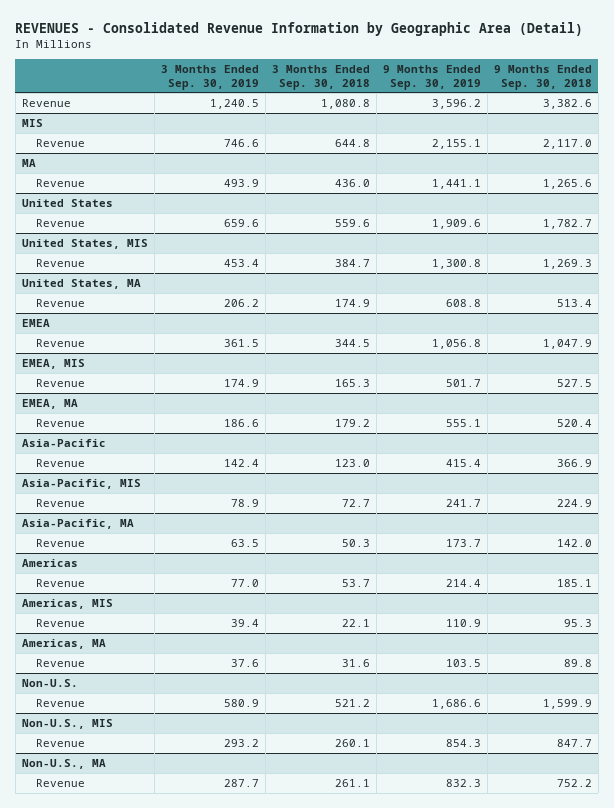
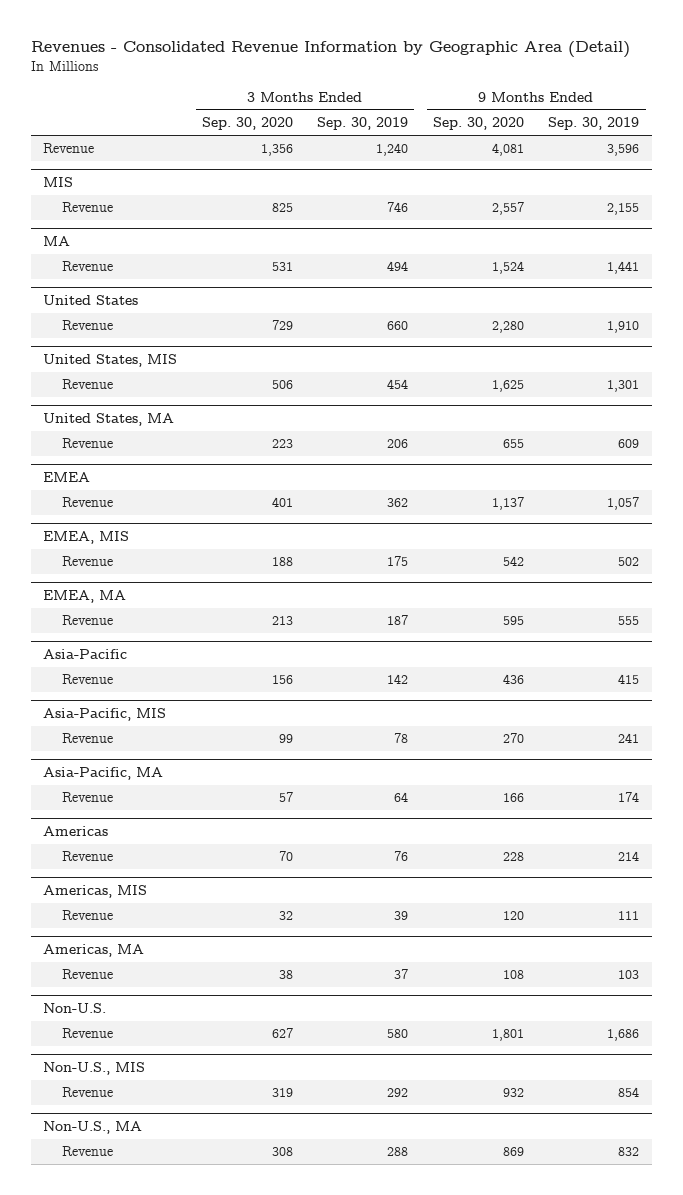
[15,21,584,36] REVENUES - Consolidated Revenue Information by Geographic Area (Detail) -> [30,41,630,59] Revenues - Consolidated Revenue Information by Geographic Area (Detail)
[271,65,370,90] 3 Months Ended Sep. 30, 2018 -> none
[493,65,592,90] 9 Months Ended Sep. 30, 2018 -> none
none -> [201,117,293,131] Sep. 30, 2020
none -> [432,117,524,131] Sep. 30, 2020
[209,98,259,109] 1,240.5 -> [376,143,409,157] 1,240
[431,98,481,109] 3,596.2 -> [607,144,640,157] 3,596
[223,138,259,147] 746.6 -> [387,202,409,213] 746
[431,138,481,149] 2,155.1 -> [607,203,640,216] 2,155
[223,178,259,187] 493.9 -> [387,261,409,272] 494
[431,178,481,189] 1,441.1 -> [607,261,640,275] 1,441
[223,218,259,227] 659.6 -> [387,321,409,331] 660
[431,218,481,229] 1,909.6 -> [607,321,640,334] 1,910
[223,258,259,267] 453.4 -> [387,379,409,390] 454
[431,258,481,269] 1,300.8 -> [607,380,640,393] 1,301
[223,298,259,307] 206.2 -> [387,439,409,449] 206
[445,298,481,307] 608.8 -> [618,439,640,449] 609
[223,338,259,347] 361.5 -> [387,498,409,508] 362
[431,338,481,349] 1,056.8 -> [607,497,640,511] 1,057
[223,378,259,387] 174.9 -> [387,556,409,567] 175
[445,378,481,387] 501.7 -> [618,557,640,567] 502
[223,418,259,427] 186.6 -> [387,615,409,626] 187
[445,418,481,427] 555.1 -> [618,616,640,626] 555
[223,458,259,467] 142.4 -> [387,674,409,685] 142
[445,458,481,467] 415.4 -> [618,674,640,685] 415
[230,498,259,507] 78.9 -> [394,733,409,744] 78
[445,498,481,507] 241.7 -> [618,733,640,744] 241
[230,538,259,547] 63.5 -> [394,792,409,803] 64
[445,538,481,547] 173.7 -> [618,792,640,803] 174
[230,578,259,587] 77.0 -> [394,851,409,862] 76
[445,578,481,587] 214.4 -> [618,851,640,862] 214
[230,618,259,627] 39.4 -> [394,911,409,921] 39
[445,618,481,627] 110.9 -> [618,911,640,921] 111
[230,658,259,667] 37.6 -> [394,969,409,980] 37
[445,658,481,667] 103.5 -> [618,970,640,980] 103
[223,698,259,707] 580.9 -> [387,1029,409,1039] 580
[431,698,481,709] 1,686.6 -> [607,1029,640,1042] 1,686
[223,738,259,747] 293.2 -> [387,1088,409,1098] 292
[445,738,481,747] 854.3 -> [618,1087,640,1098] 854
[223,778,259,787] 287.7 -> [387,1147,409,1157] 288
[445,778,481,787] 832.3 -> [618,1147,640,1157] 832

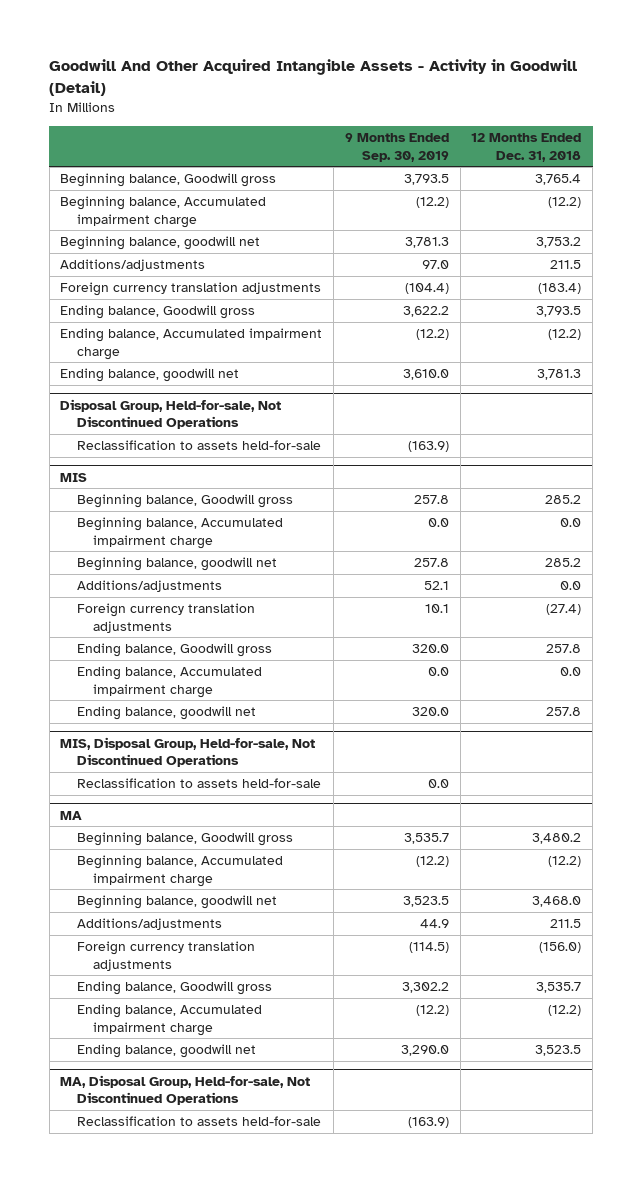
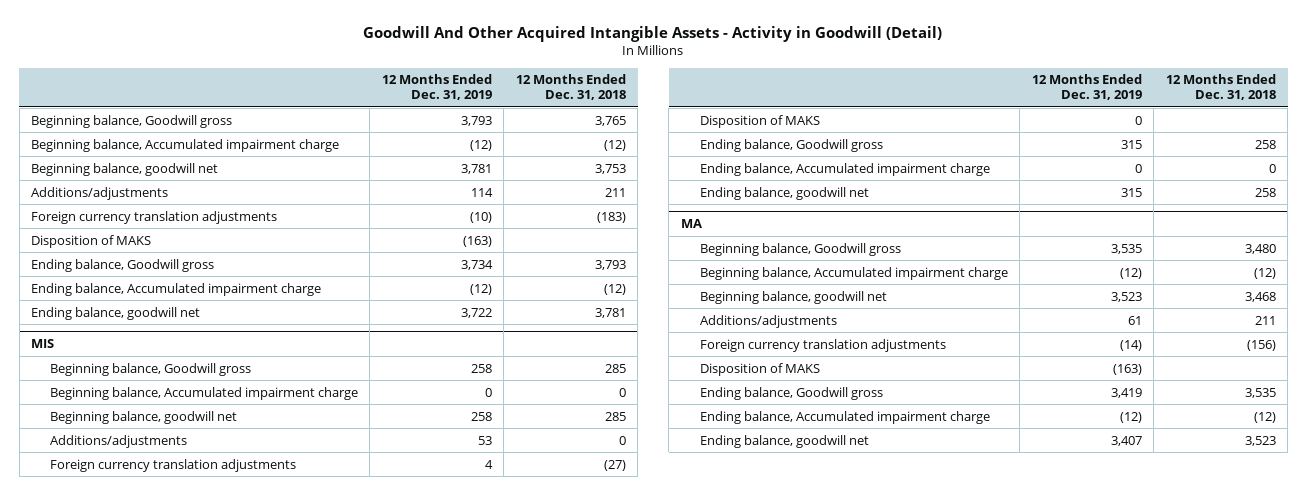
[344,133,449,162] 9 Months Ended Sep. 30, 2019 -> none
none -> [381,74,492,101] 12 Months Ended Dec. 31, 2019
[60,398,282,430] Disposal Group, Held-for-sale, Not Discontinued Operations -> none
[76,440,321,451] Reclassification to assets held-for-sale -> none
[535,174,582,186] 3,765.4 -> [594,115,626,126] 3,765
[548,197,582,209] (12.2) -> [603,139,626,151] (12)
[536,237,582,249] 3,753.2 -> [594,163,626,174] 3,753
[550,260,582,270] 211.5 -> [604,187,626,197] 211
[538,283,582,295] (183.4) -> [596,211,626,223] (183)
none -> [31,234,152,248] Disposition of MAKS
[536,306,582,318] 3,793.5 -> [594,259,626,270] 3,793
[548,329,582,341] (12.2) -> [603,283,626,295] (12)
[537,369,582,381] 3,781.3 -> [594,307,626,318] 3,781
[60,736,316,768] MIS, Disposal Group, Held-for-sale, Not Discontinued Operations -> none
[76,778,321,789] Reclassification to assets held-for-sale -> none
[545,495,582,505] 285.2 -> [604,363,626,373] 285
[560,518,582,528] 0.0 -> [618,387,626,397] 0
[545,558,582,568] 285.2 -> [604,411,626,421] 285
[560,581,582,591] 0.0 -> [618,435,626,445] 0
[546,604,582,616] (27.4) -> [603,459,626,471] (27)
none -> [699,114,820,128] Disposition of MAKS
[546,644,582,654] 257.8 -> [1254,139,1276,149] 258
[560,667,582,677] 0.0 -> [1268,163,1276,173] 0
[546,707,582,717] 257.8 -> [1254,187,1276,197] 258
[60,1074,311,1106] MA, Disposal Group, Held-for-sale, Not Discontinued Operations -> none
[76,1116,321,1127] Reclassification to assets held-for-sale -> none
[532,833,582,845] 3,480.2 -> [1244,243,1276,254] 3,480
[548,856,582,868] (12.2) -> [1253,267,1276,279] (12)
[532,896,582,908] 3,468.0 -> [1244,291,1276,302] 3,468
[550,919,582,929] 211.5 -> [1254,315,1276,325] 211
[539,942,582,954] (156.0) -> [1246,339,1276,351] (156)
none -> [699,362,820,376] Disposition of MAKS
[536,982,582,994] 3,535.7 -> [1244,387,1276,398] 3,535
[548,1005,582,1017] (12.2) -> [1253,411,1276,423] (12)
[535,1045,582,1057] 3,523.5 -> [1244,435,1276,446] 3,523

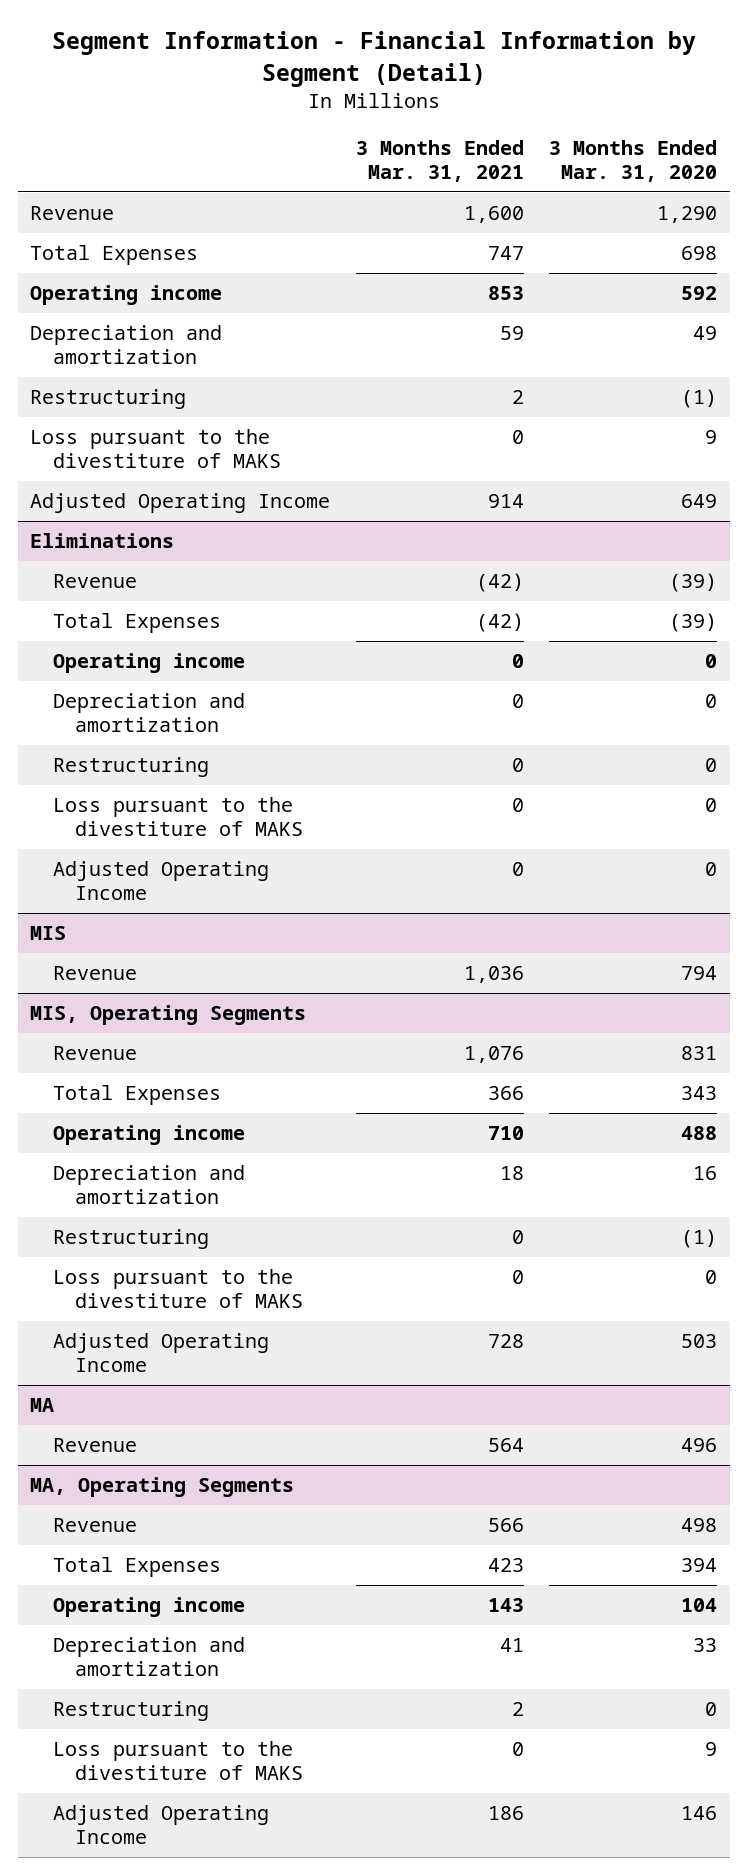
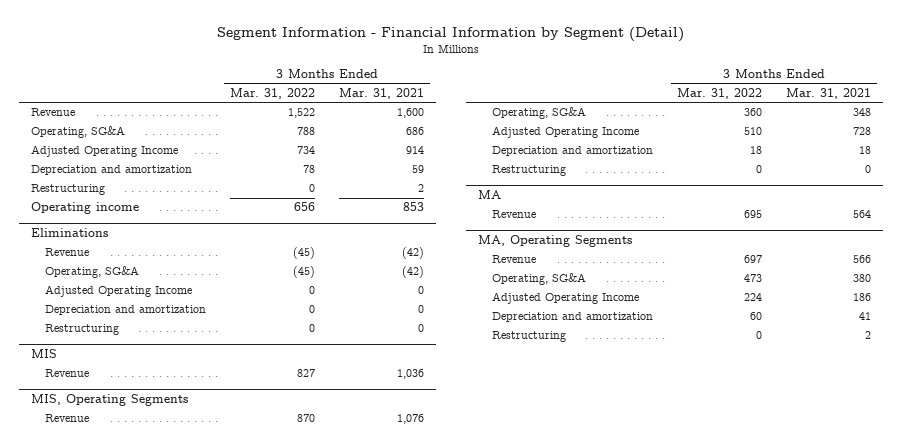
[549,140,718,183] 3 Months Ended Mar. 31, 2020 -> none
none -> [230,87,316,99] Mar. 31, 2022
[30,245,199,266] Total Expenses -> none
none -> [31,126,126,139] Operating, SG&A
[30,493,331,514] Adjusted Operating Income -> [31,145,179,158] Adjusted Operating Income
[30,429,281,469] Loss pursuant to the divestiture of MAKS -> none
[30,285,223,306] Operating income -> [31,202,140,215] Operating income
[52,613,221,634] Total Expenses -> none
[52,653,245,674] Operating income -> none
none -> [45,266,140,279] Operating, SG&A
[52,861,269,901] Adjusted Operating Income -> [45,285,193,298] Adjusted Operating Income
[52,797,303,837] Loss pursuant to the divestiture of MAKS -> none
[52,1085,221,1106] Total Expenses -> none
[52,1125,245,1146] Operating income -> none
none -> [491,107,586,120] Operating, SG&A
[52,1333,269,1373] Adjusted Operating Income -> [491,126,639,139] Adjusted Operating Income
[52,1269,303,1309] Loss pursuant to the divestiture of MAKS -> none
[52,1557,221,1578] Total Expenses -> none
[52,1597,245,1618] Operating income -> none
none -> [491,273,586,286] Operating, SG&A
[52,1805,269,1845] Adjusted Operating Income -> [491,292,639,305] Adjusted Operating Income
[52,1741,303,1781] Loss pursuant to the divestiture of MAKS -> none

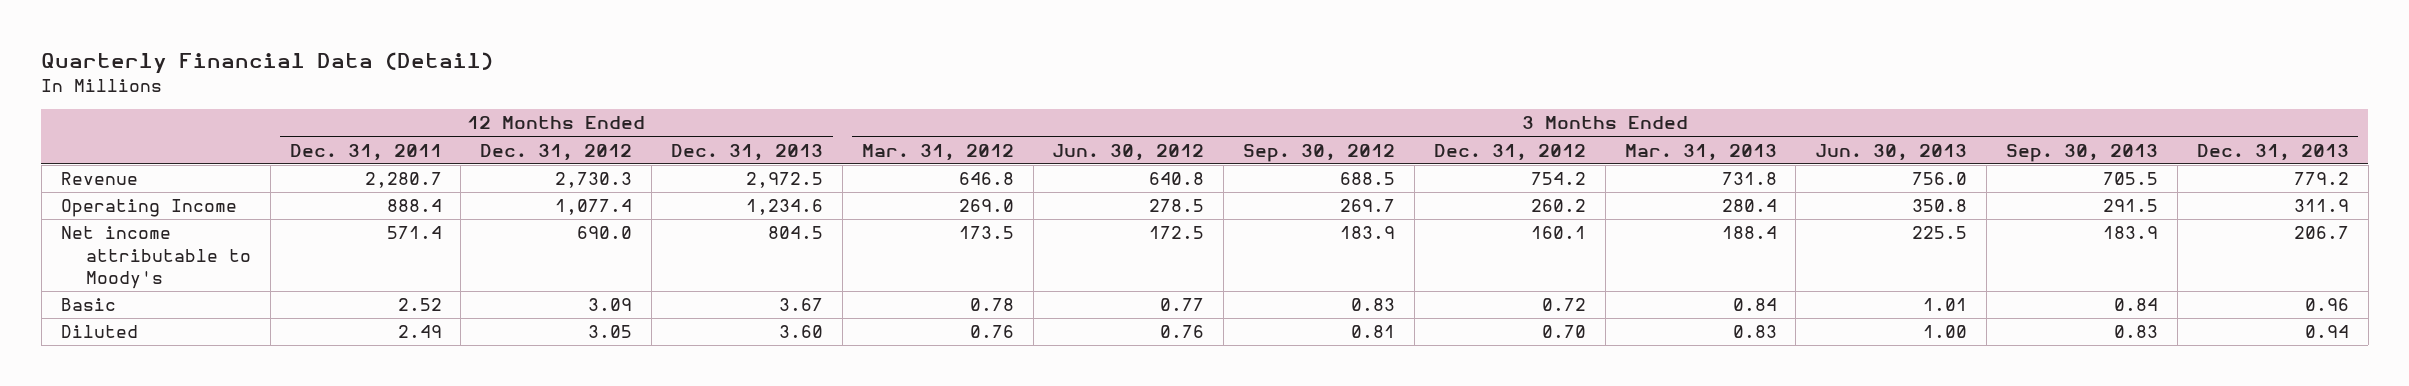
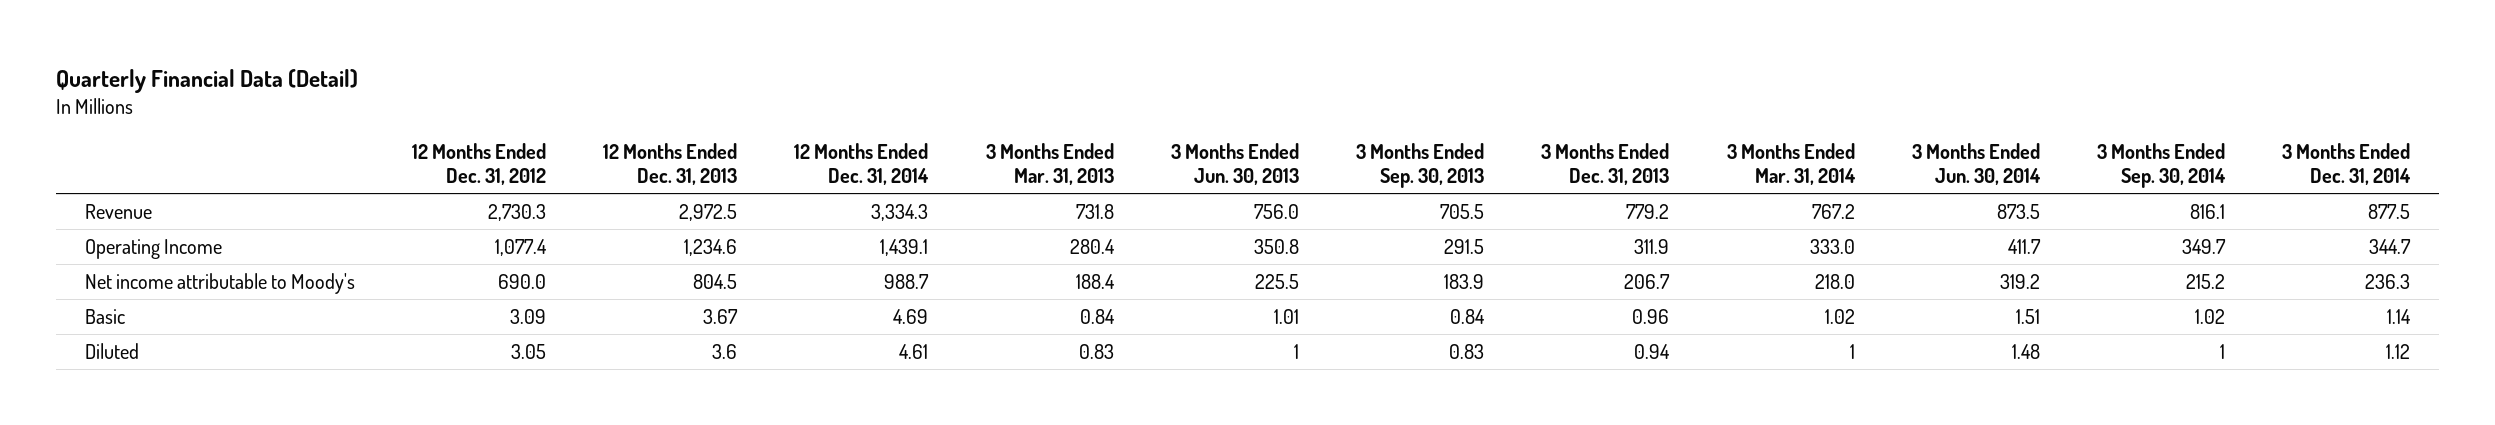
[289,143,442,161] Dec. 31, 2011 -> none
[861,143,1014,161] Mar. 31, 2012 -> none
[1052,143,1205,161] Jun. 30, 2012 -> none
[1243,143,1396,162] Sep. 30, 2012 -> none
[1433,143,1586,161] Dec. 31, 2012 -> none
none -> [794,142,930,186] 12 Months Ended Dec. 31, 2014
none -> [1726,142,1856,186] 3 Months Ended Mar. 31, 2014
none -> [1911,142,2041,186] 3 Months Ended Jun. 30, 2014
none -> [2097,142,2227,189] 3 Months Ended Sep. 30, 2014
none -> [2282,142,2412,186] 3 Months Ended Dec. 31, 2014
[778,325,823,339] 3.60 -> [712,343,738,359] 3.6
[1923,325,1968,339] 1.00 -> [1293,343,1299,359] 1

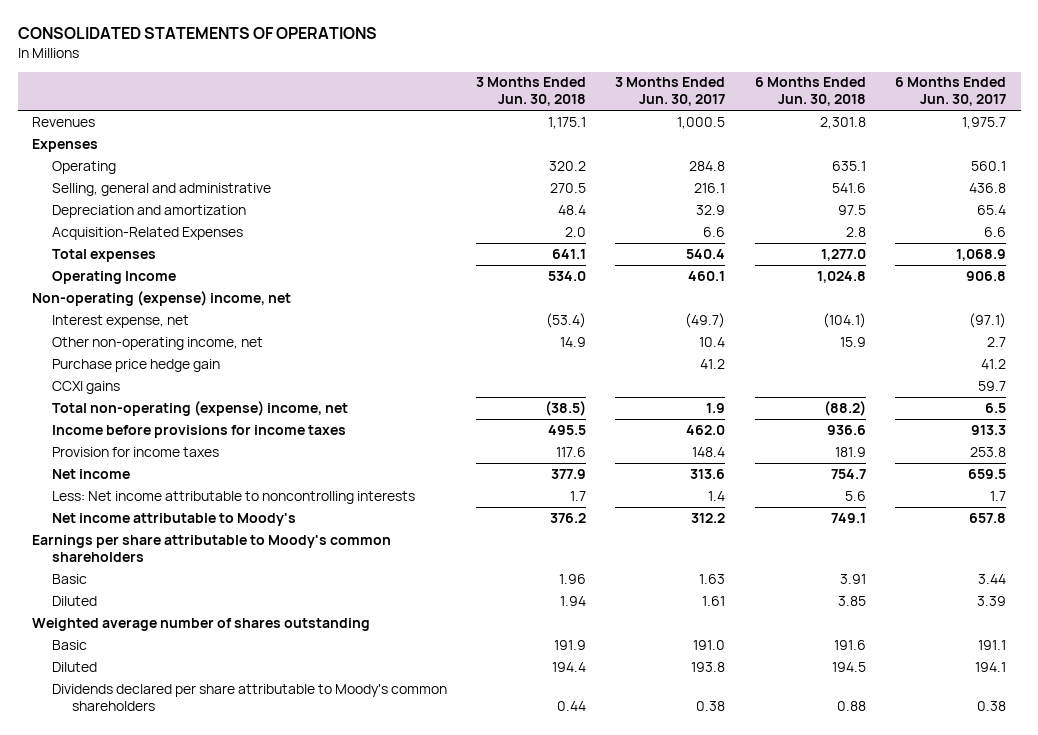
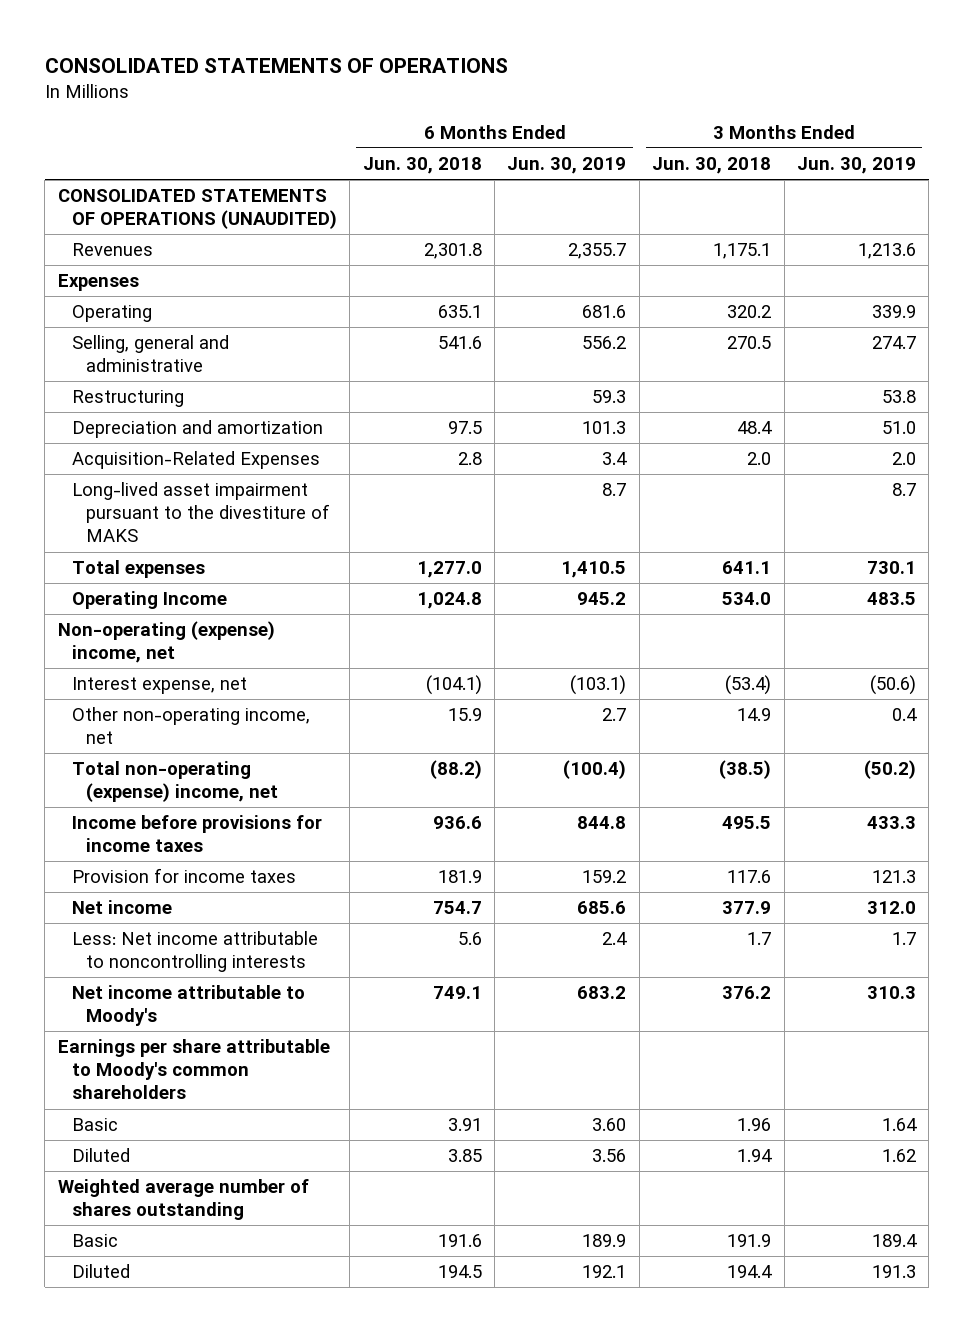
[615,77,726,107] 3 Months Ended Jun. 30, 2017 -> none
[894,77,1006,107] 6 Months Ended Jun. 30, 2017 -> none
none -> [507,157,627,175] Jun. 30, 2019
none -> [796,157,916,175] Jun. 30, 2019
none -> [57,189,337,230] CONSOLIDATED STATEMENTS OF OPERATIONS (UNAUDITED)
none -> [71,390,184,408] Restructuring
none -> [71,482,331,543] Long-lived asset impairment pursuant to the divestiture of MAKS
[52,358,221,372] Purchase price hedge gain -> none
[52,380,121,394] CCXI gains -> none
[52,683,448,711] Dividends declared per share attributable to Moody's common shareholders -> none

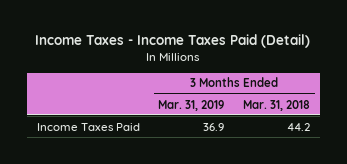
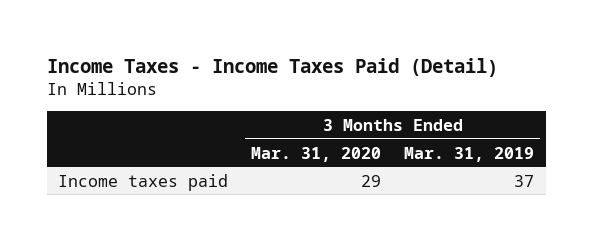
[243,99,311,111] Mar. 31, 2018 -> none
none -> [251,146,382,162] Mar. 31, 2020
[36,122,140,131] Income Taxes Paid -> [58,173,229,191] Income taxes paid
[203,122,225,131] 36.9 -> [514,174,535,187] 37

